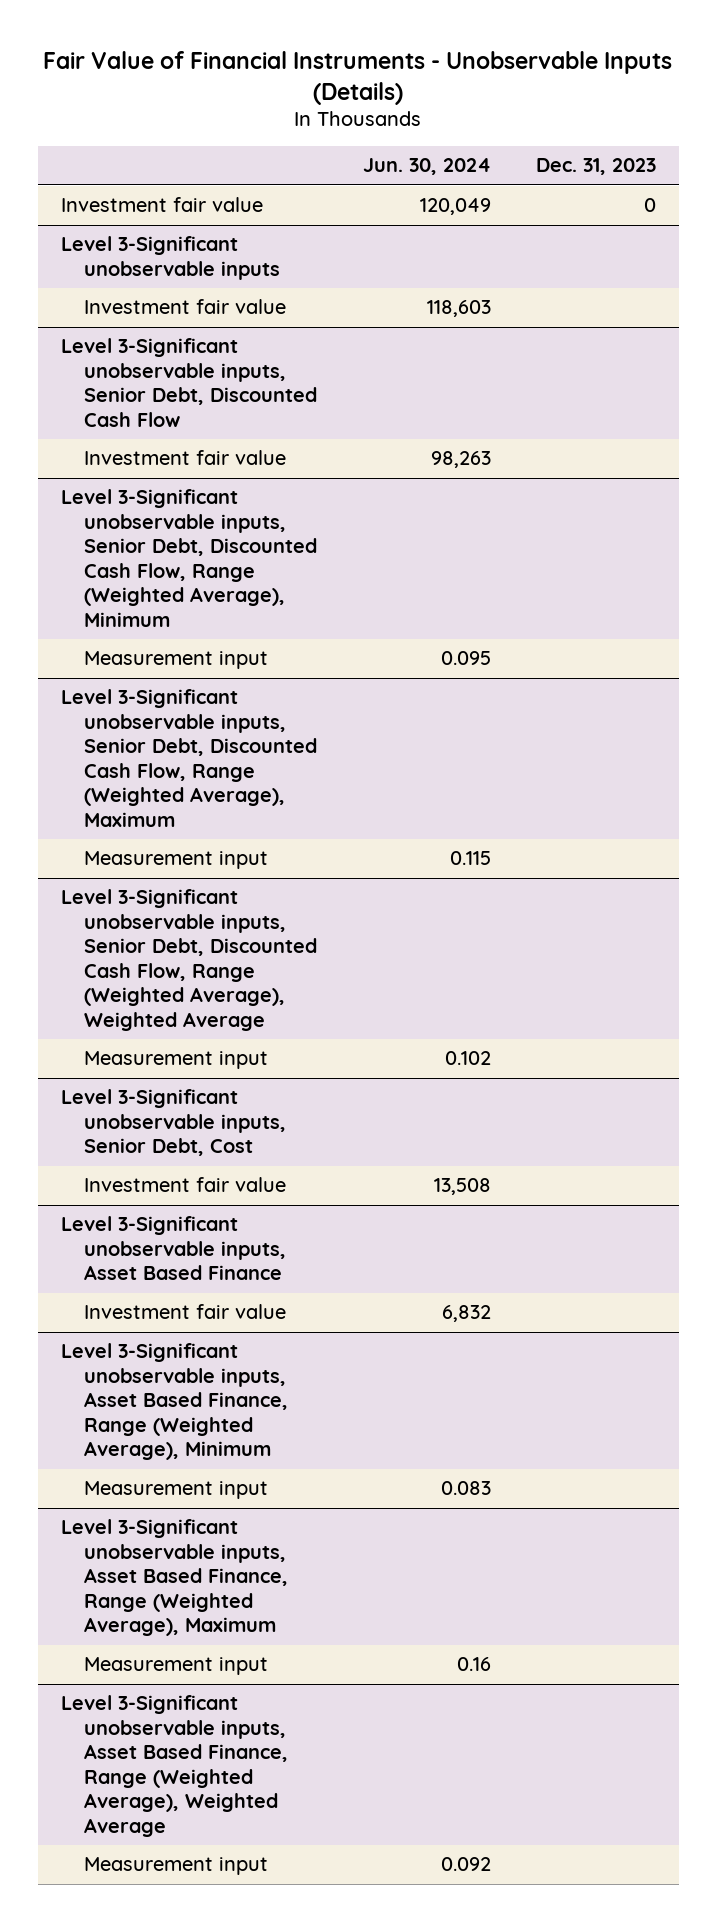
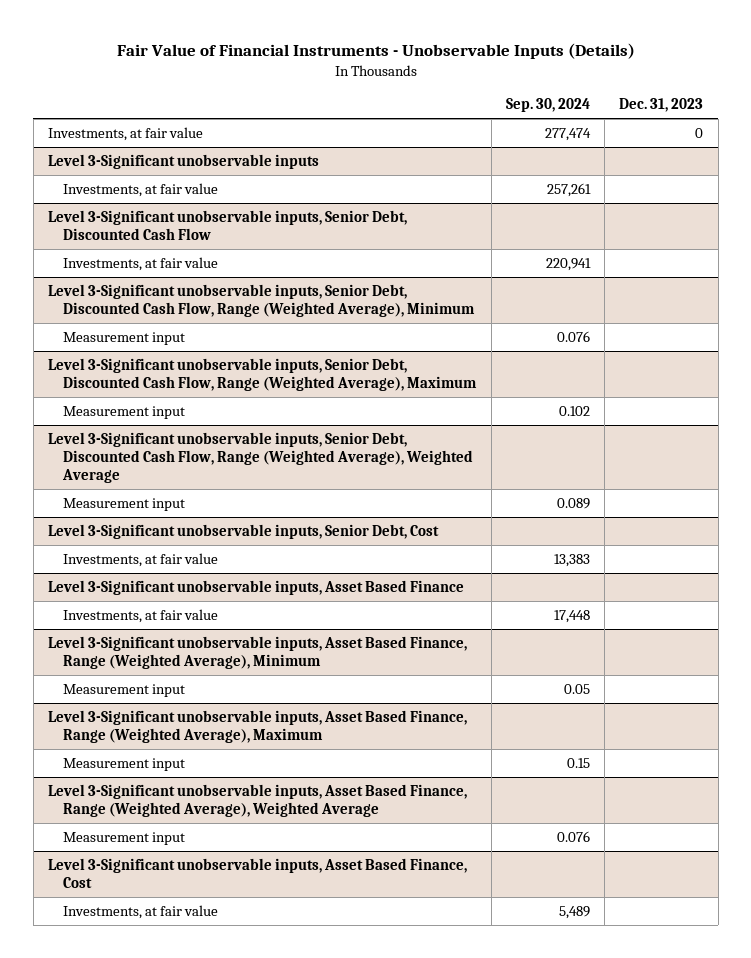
[362,158,491,176] Jun. 30, 2024 -> none
none -> [505,98,590,113] Sep. 30, 2024
[60,197,263,213] Investment fair value -> [47,126,203,141] Investments, at fair value
[84,299,287,315] Investment fair value -> [63,182,219,197] Investments, at fair value
[84,450,287,466] Investment fair value -> [63,256,219,271] Investments, at fair value
[84,1177,287,1193] Investment fair value -> [63,552,219,567] Investments, at fair value
[84,1304,287,1320] Investment fair value -> [63,608,219,623] Investments, at fair value
none -> [47,857,467,889] Level 3-Significant unobservable inputs, Asset Based Finance, Cost
none -> [63,904,219,919] Investments, at fair value

